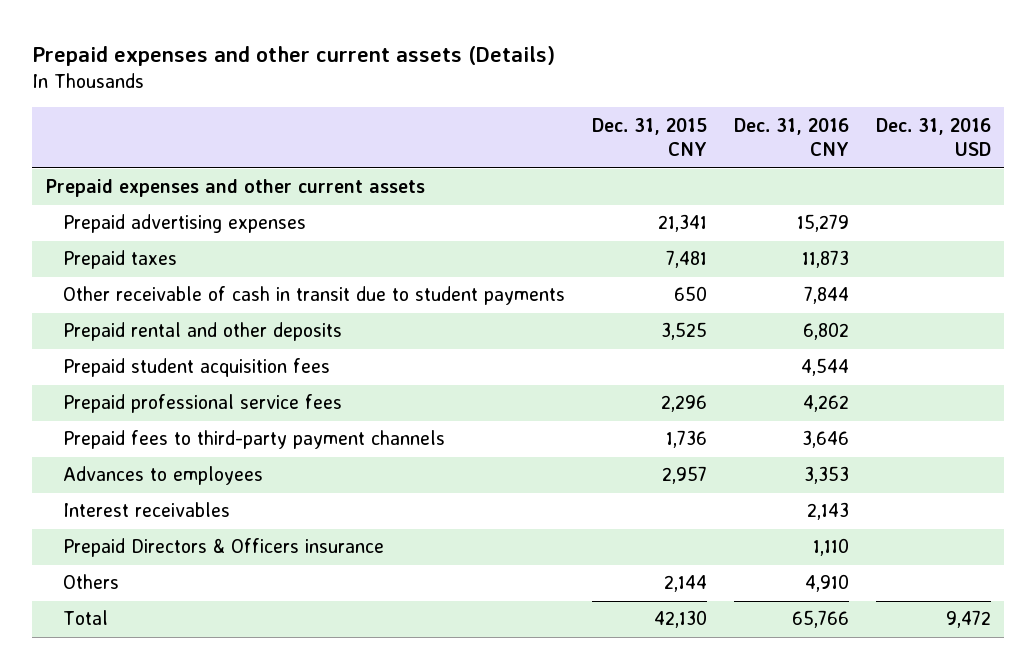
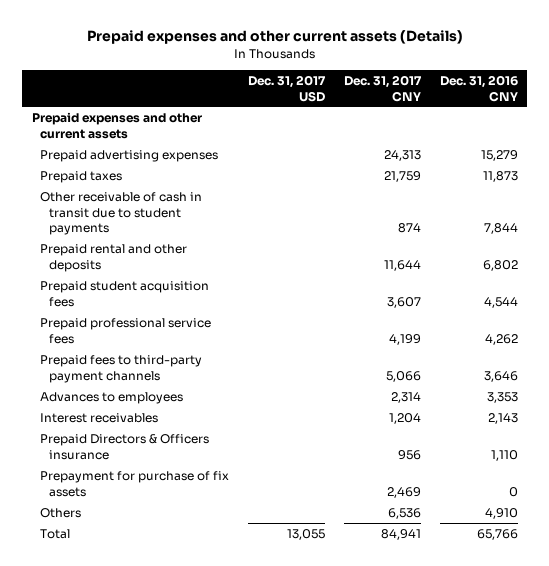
[591,117,707,157] Dec. 31, 2015 CNY -> none
[875,117,991,157] Dec. 31, 2016 USD -> none
none -> [248,74,327,102] Dec. 31, 2017 USD
none -> [343,74,422,102] Dec. 31, 2017 CNY
none -> [40,470,230,497] Prepayment for purchase of fix assets

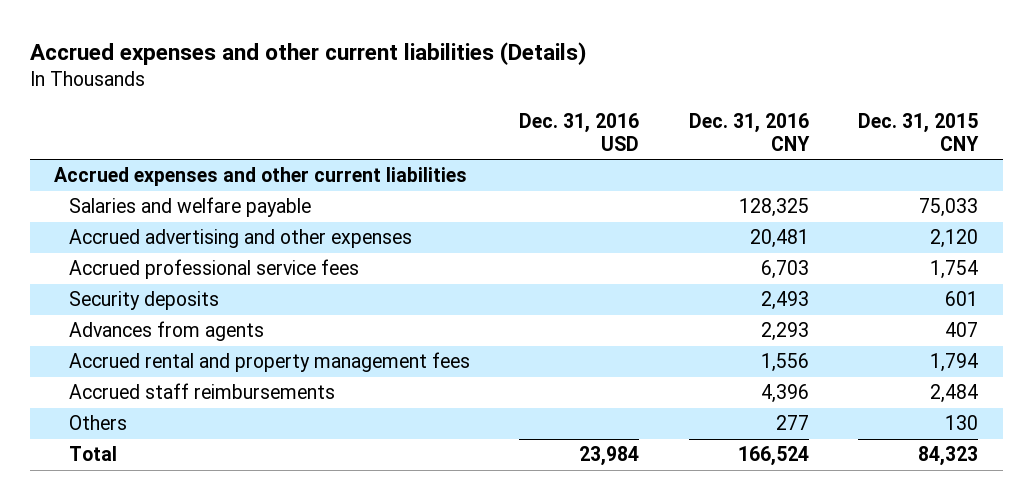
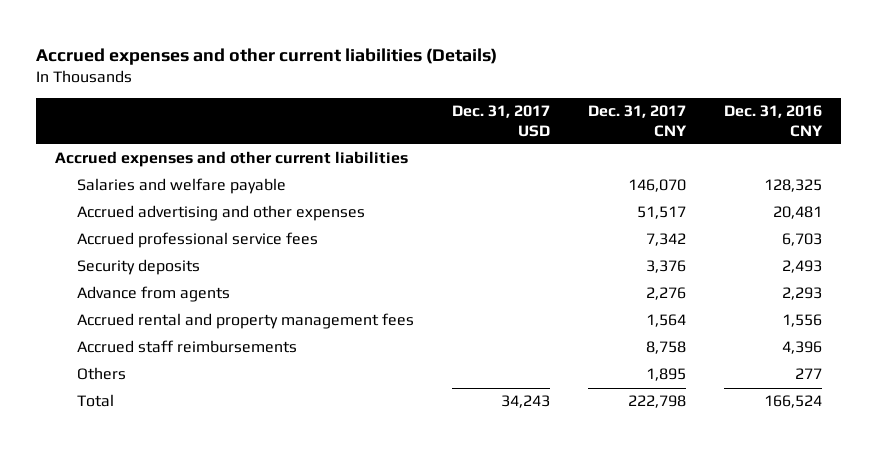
[519,112,640,151] Dec. 31, 2016 USD -> none
[858,112,980,151] Dec. 31, 2015 CNY -> none
none -> [452,105,551,137] Dec. 31, 2017 USD
none -> [588,105,688,137] Dec. 31, 2017 CNY
[69,321,265,342] Advances from agents -> [77,286,231,303] Advance from agents

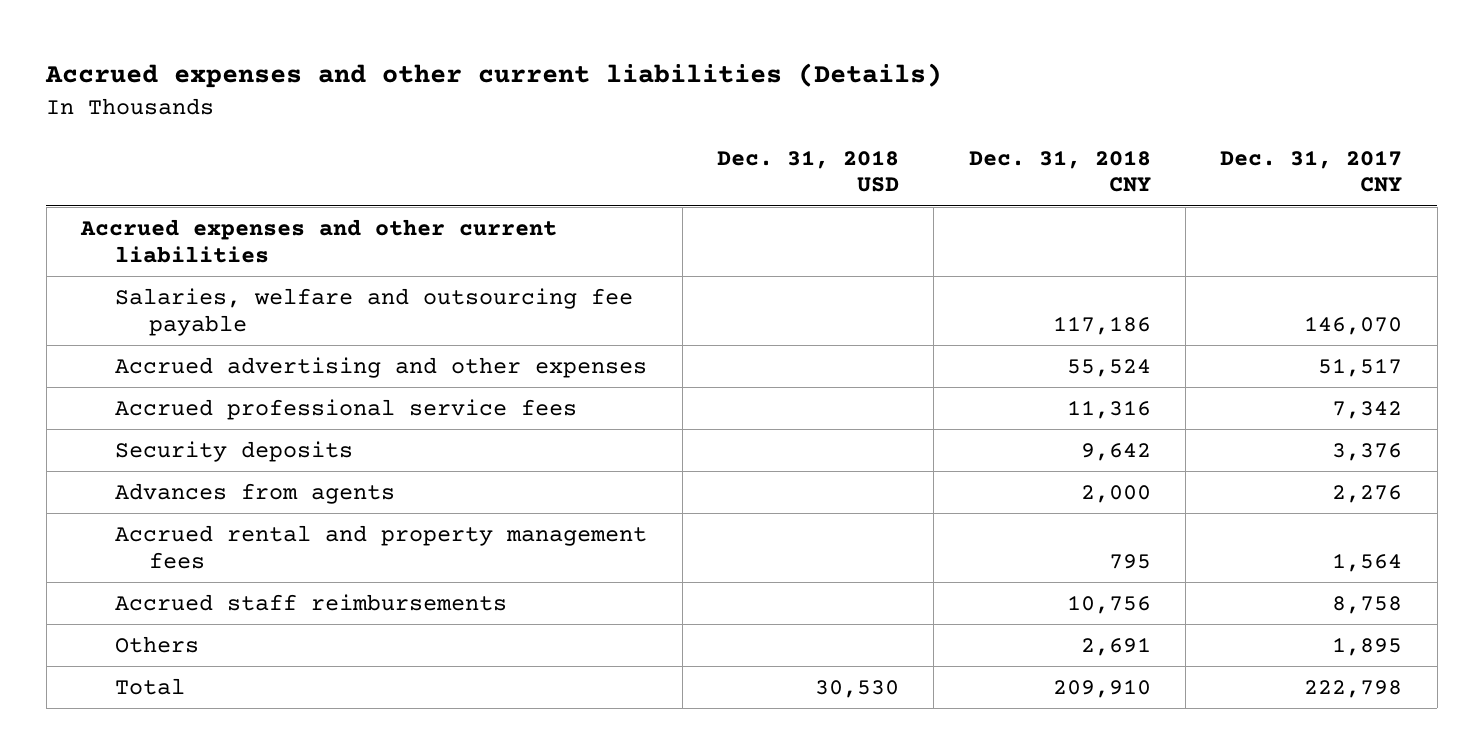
[452,105,551,137] Dec. 31, 2017 USD -> none
[724,105,824,137] Dec. 31, 2016 CNY -> none
none -> [716,149,899,193] Dec. 31, 2018 USD
none -> [968,149,1151,193] Dec. 31, 2018 CNY
[77,178,287,195] Salaries and welfare payable -> [115,287,634,336] Salaries, welfare and outsourcing fee payable
[77,286,231,303] Advance from agents -> [115,482,396,504] Advances from agents

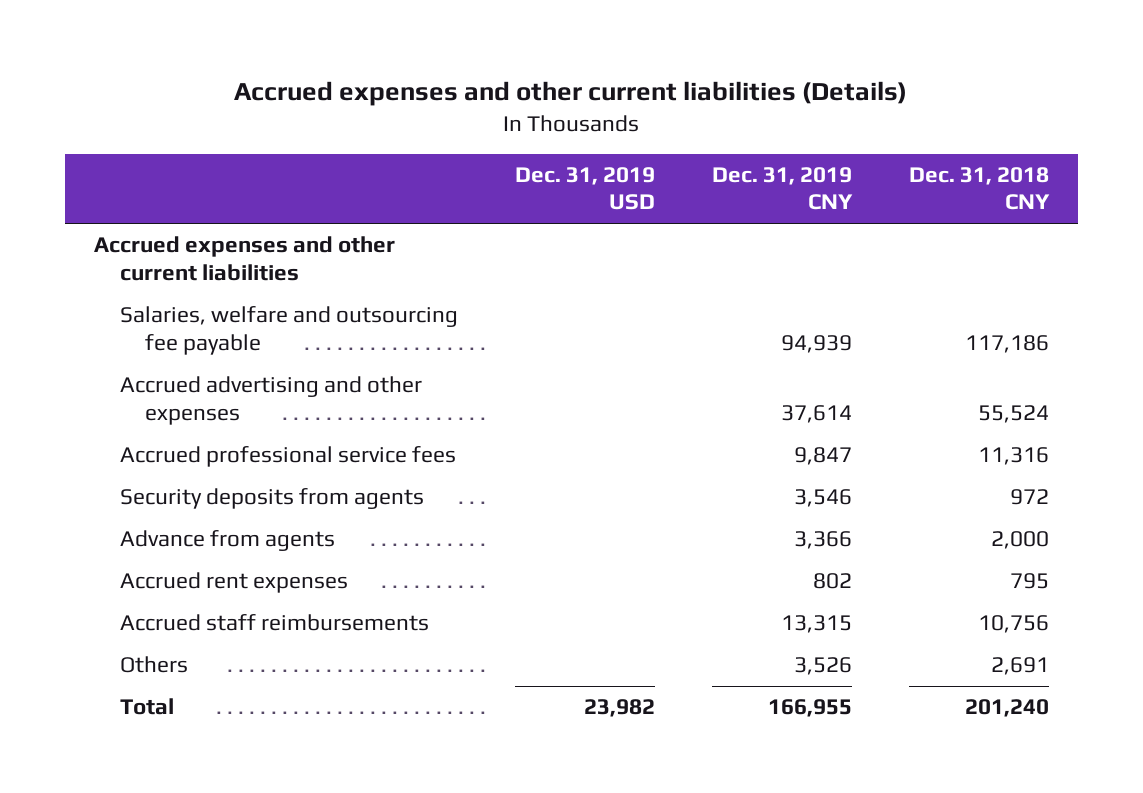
[716,149,899,193] Dec. 31, 2018 USD -> none
[1220,149,1403,193] Dec. 31, 2017 CNY -> none
none -> [514,166,655,211] Dec. 31, 2019 USD
none -> [711,166,853,211] Dec. 31, 2019 CNY
[115,440,354,462] Security deposits -> [119,488,424,510] Security deposits from agents
[1080,442,1151,461] 9,642 -> [1009,489,1049,506] 972
[115,482,396,504] Advances from agents -> [119,530,335,552] Advance from agents
[115,524,648,569] Accrued rental and property management fees -> [119,572,348,594] Accrued rent expenses
[1052,678,1151,698] 209,910 -> [964,699,1049,718] 201,240

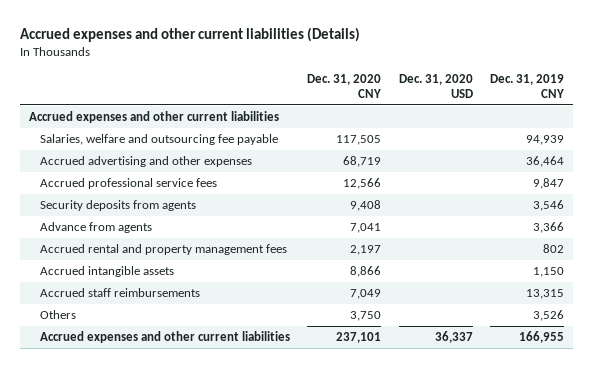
[514,166,655,211] Dec. 31, 2019 USD -> none
[908,166,1050,211] Dec. 31, 2018 CNY -> none
none -> [307,74,382,98] Dec. 31, 2020 CNY
none -> [398,74,473,98] Dec. 31, 2020 USD
[780,404,852,423] 37,614 -> [526,155,565,167] 36,464
[119,572,348,594] Accrued rent expenses -> [39,243,287,255] Accrued rental and property management fees
none -> [39,265,174,277] Accrued intangible assets
[119,698,174,716] Total -> [39,330,290,343] Accrued expenses and other current liabilities

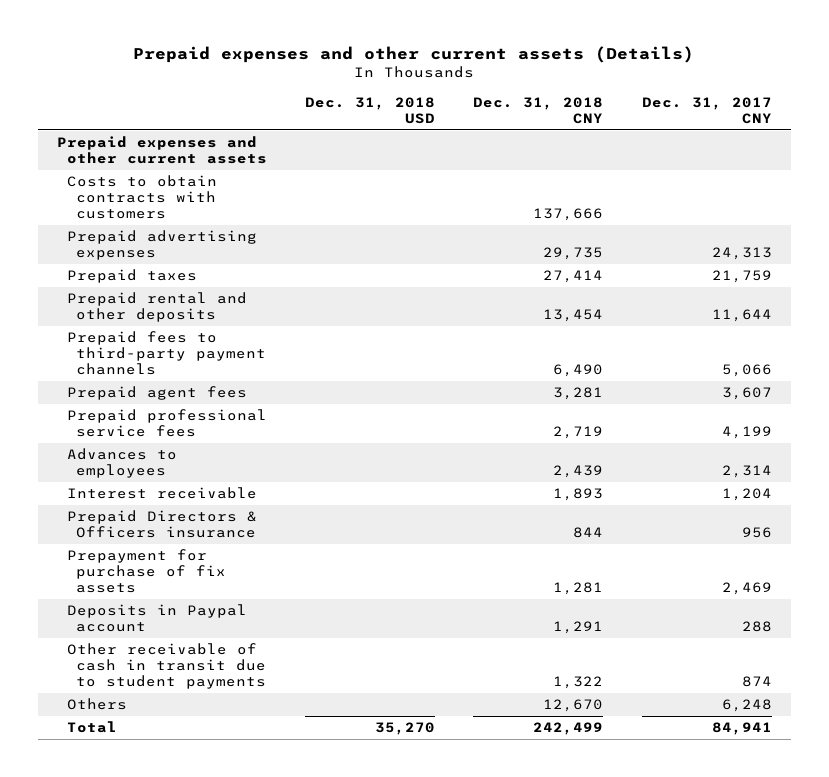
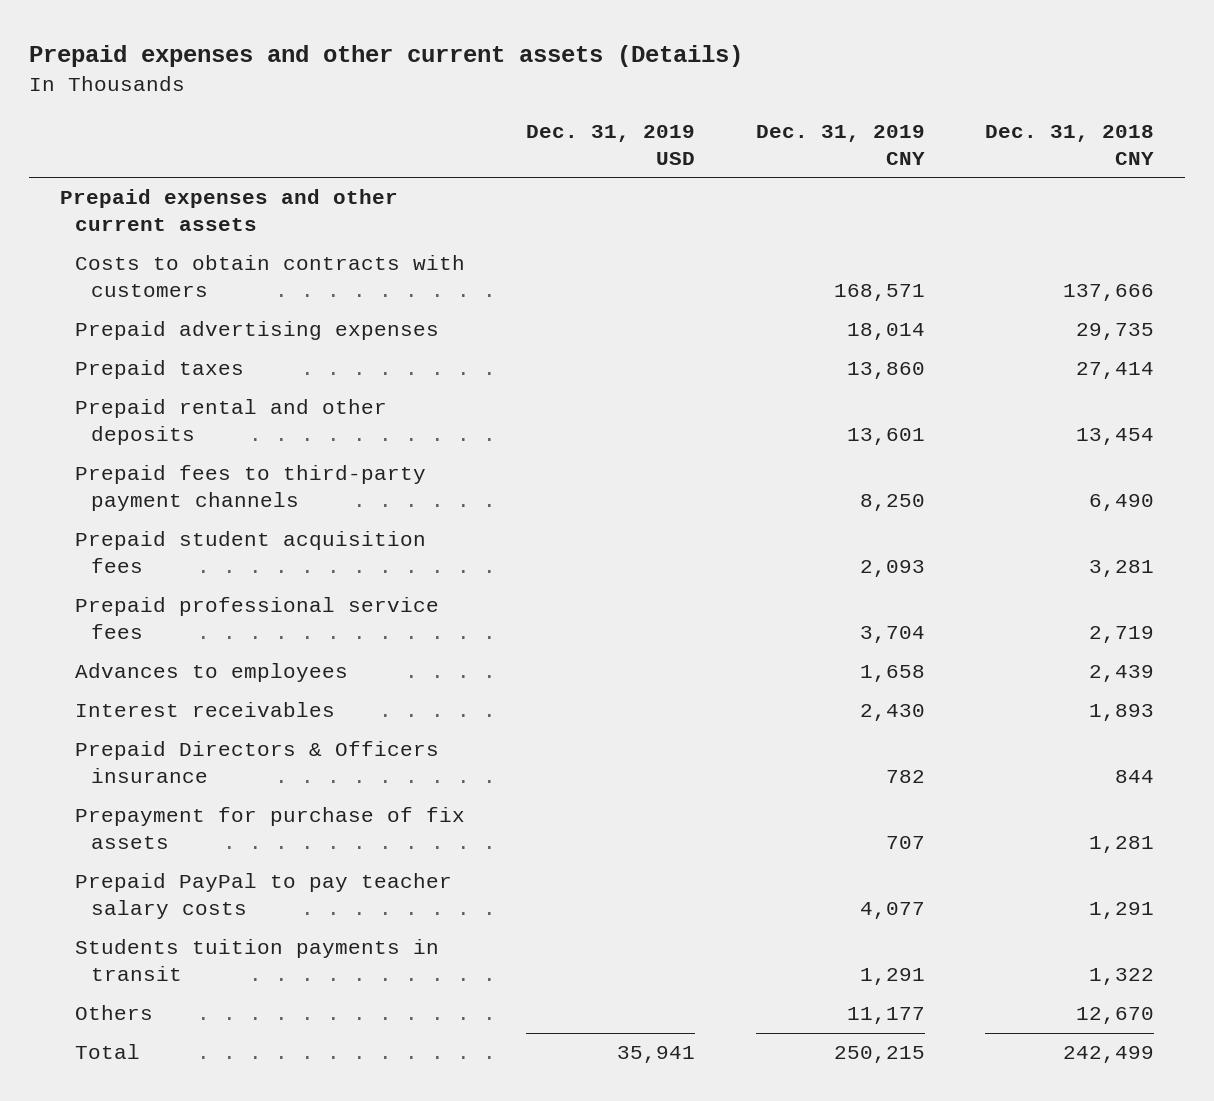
[305,96,436,124] Dec. 31, 2018 USD -> none
[641,96,772,124] Dec. 31, 2017 CNY -> none
none -> [525,125,695,165] Dec. 31, 2019 USD
none -> [755,125,925,165] Dec. 31, 2019 CNY
[66,386,247,401] Prepaid agent fees -> [75,531,427,574] Prepaid student acquisition fees
[66,487,257,500] Interest receivable -> [75,702,336,718] Interest receivables
[66,604,247,633] Deposits in Paypal account -> [75,873,453,920] Prepaid PayPal to pay teacher salary costs
[66,643,267,690] Other receivable of cash in transit due to student payments -> [75,939,440,982] Students tuition payments in transit

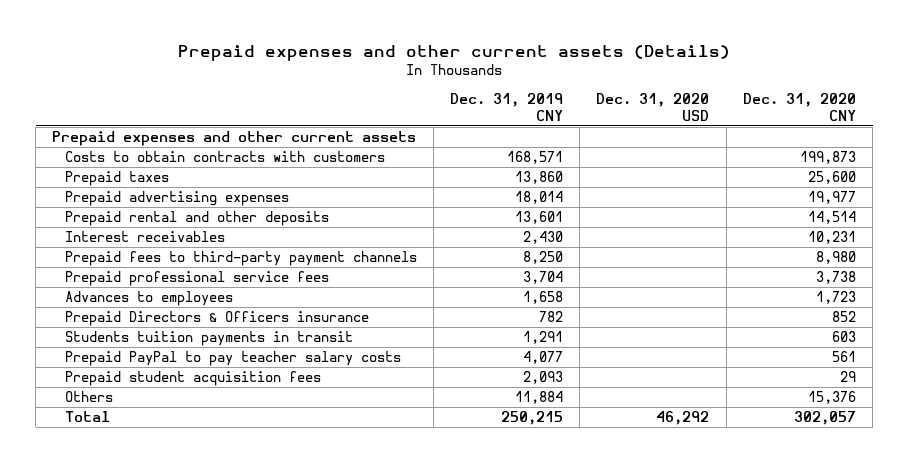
[525,125,695,165] Dec. 31, 2019 USD -> none
[985,125,1155,165] Dec. 31, 2018 CNY -> none
none -> [596,93,710,121] Dec. 31, 2020 USD
none -> [742,93,856,121] Dec. 31, 2020 CNY
[75,321,440,341] Prepaid advertising expenses -> [64,191,289,207] Prepaid advertising expenses
[75,702,336,718] Interest receivables -> [64,231,225,243] Interest receivables
[75,807,466,850] Prepayment for purchase of fix assets -> none
[75,873,453,920] Prepaid PayPal to pay teacher salary costs -> [64,351,401,367] Prepaid PayPal to pay teacher salary costs
[75,531,427,574] Prepaid student acquisition fees -> [64,371,321,387] Prepaid student acquisition fees
[846,1007,925,1025] 11,177 -> [515,391,564,405] 11,884

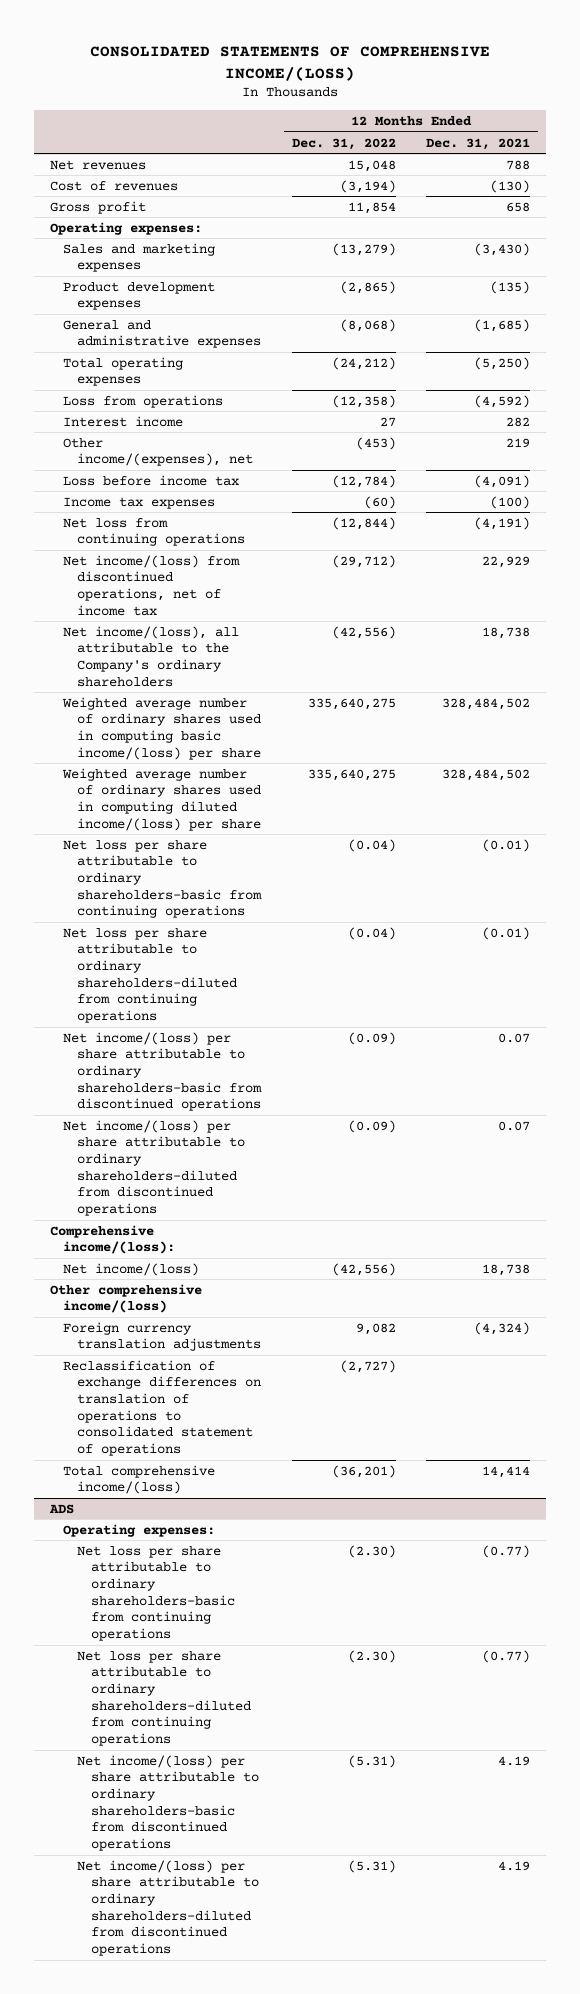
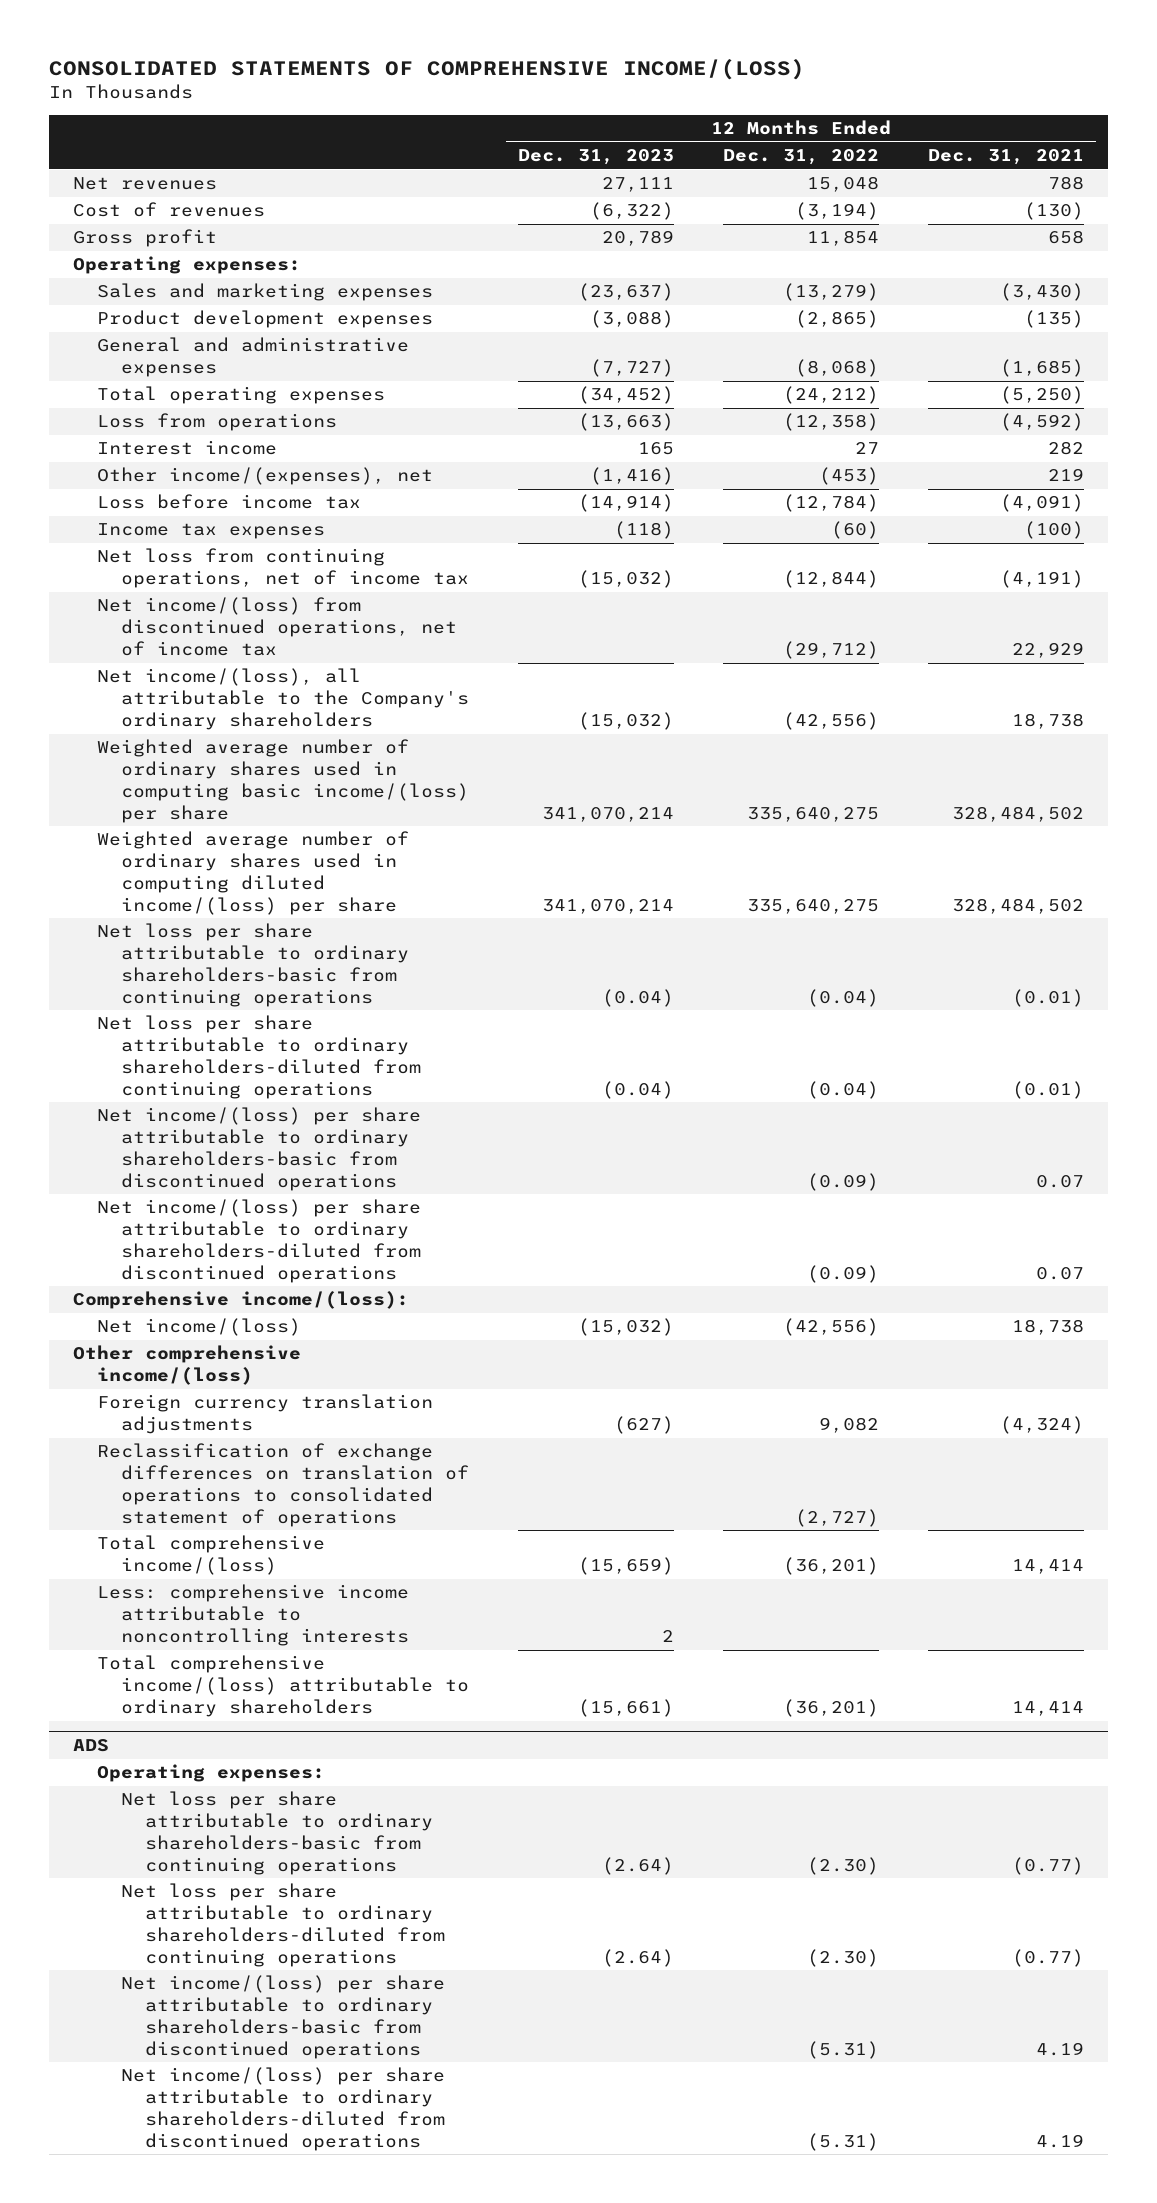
none -> [517,149,674,166] Dec. 31, 2023
[63,517,246,547] Net loss from continuing operations -> [97,548,470,589] Net loss from continuing operations, net of income tax
none -> [97,1584,410,1647] Less: comprehensive income attributable to noncontrolling interests
none -> [97,1655,470,1718] Total comprehensive income/(loss) attributable to ordinary shareholders

